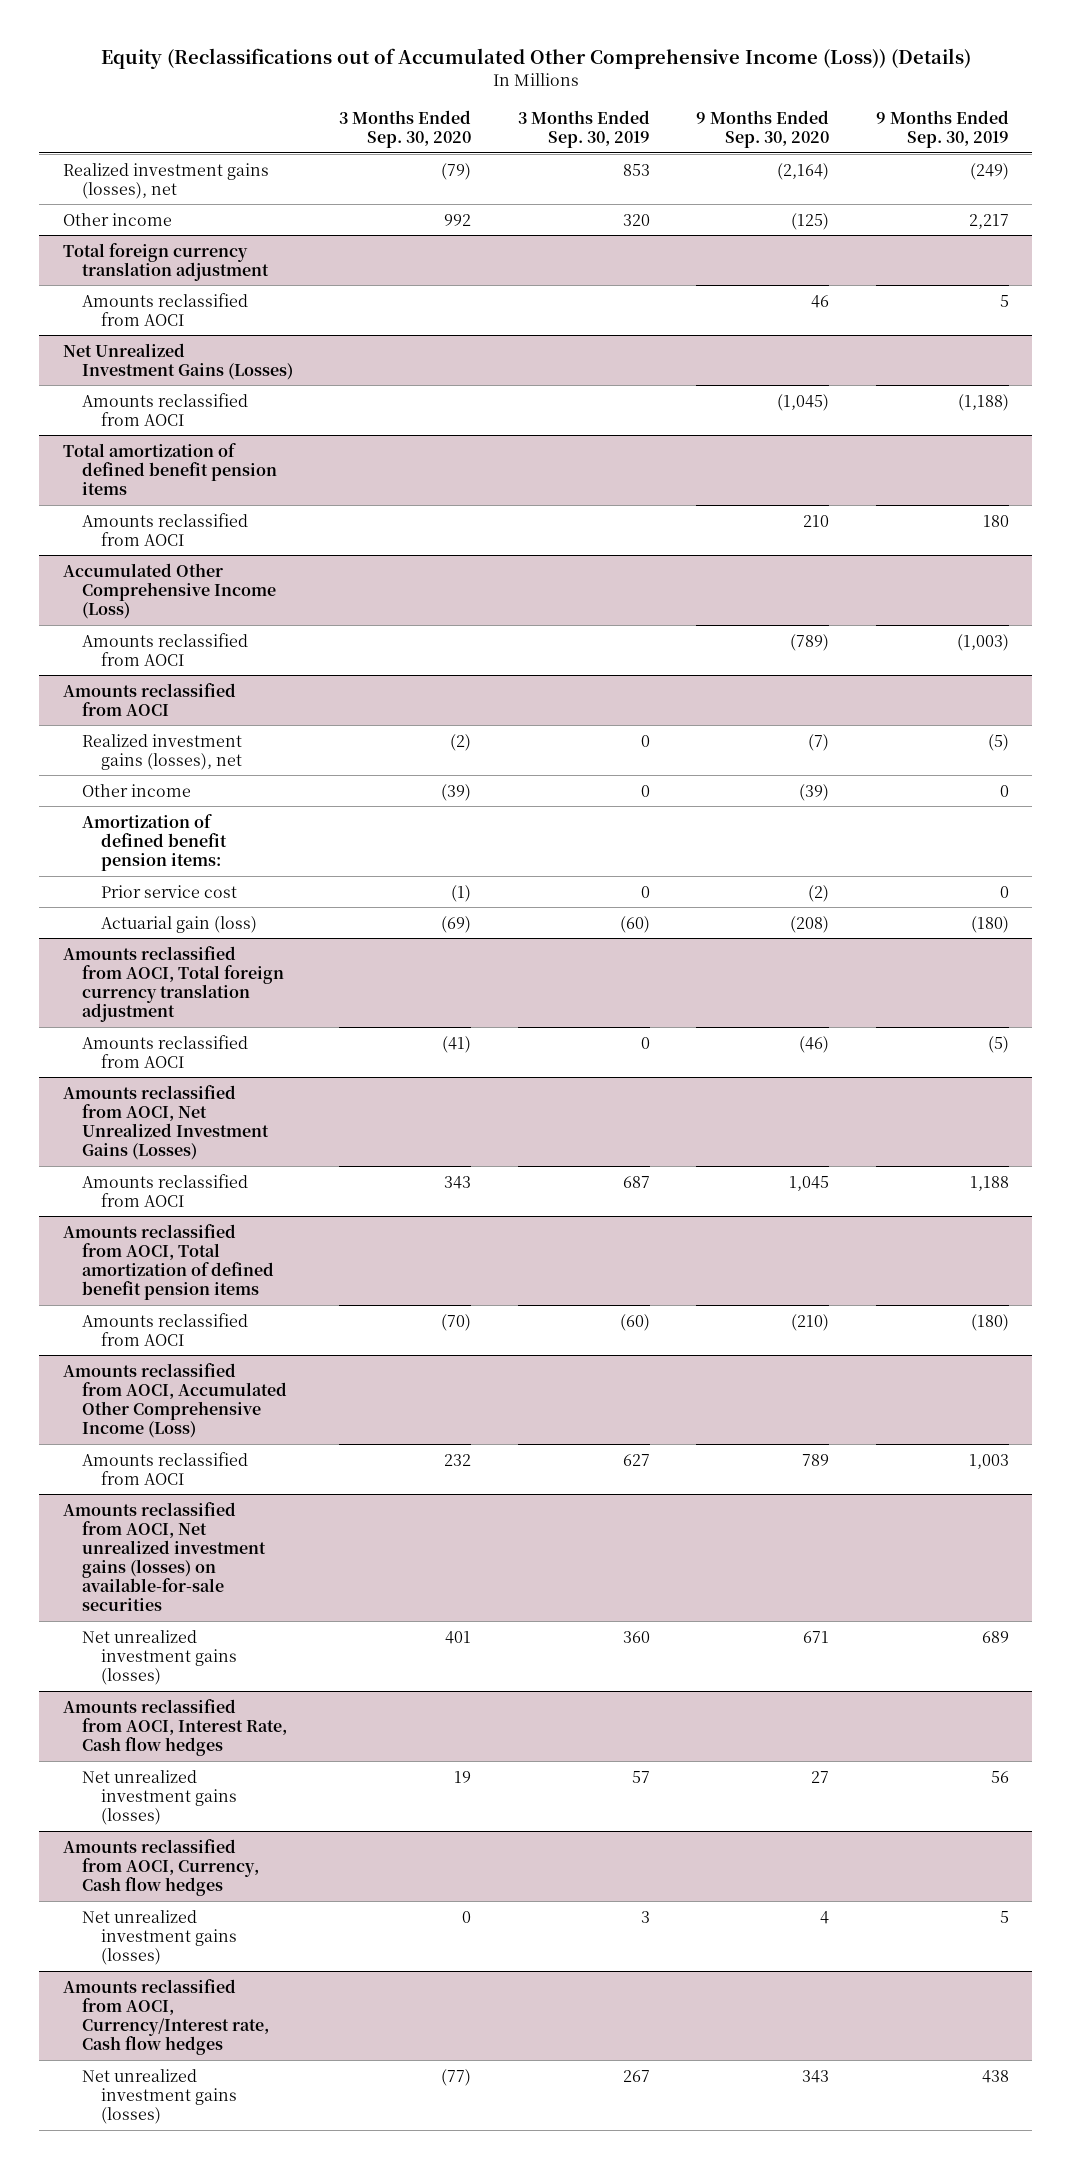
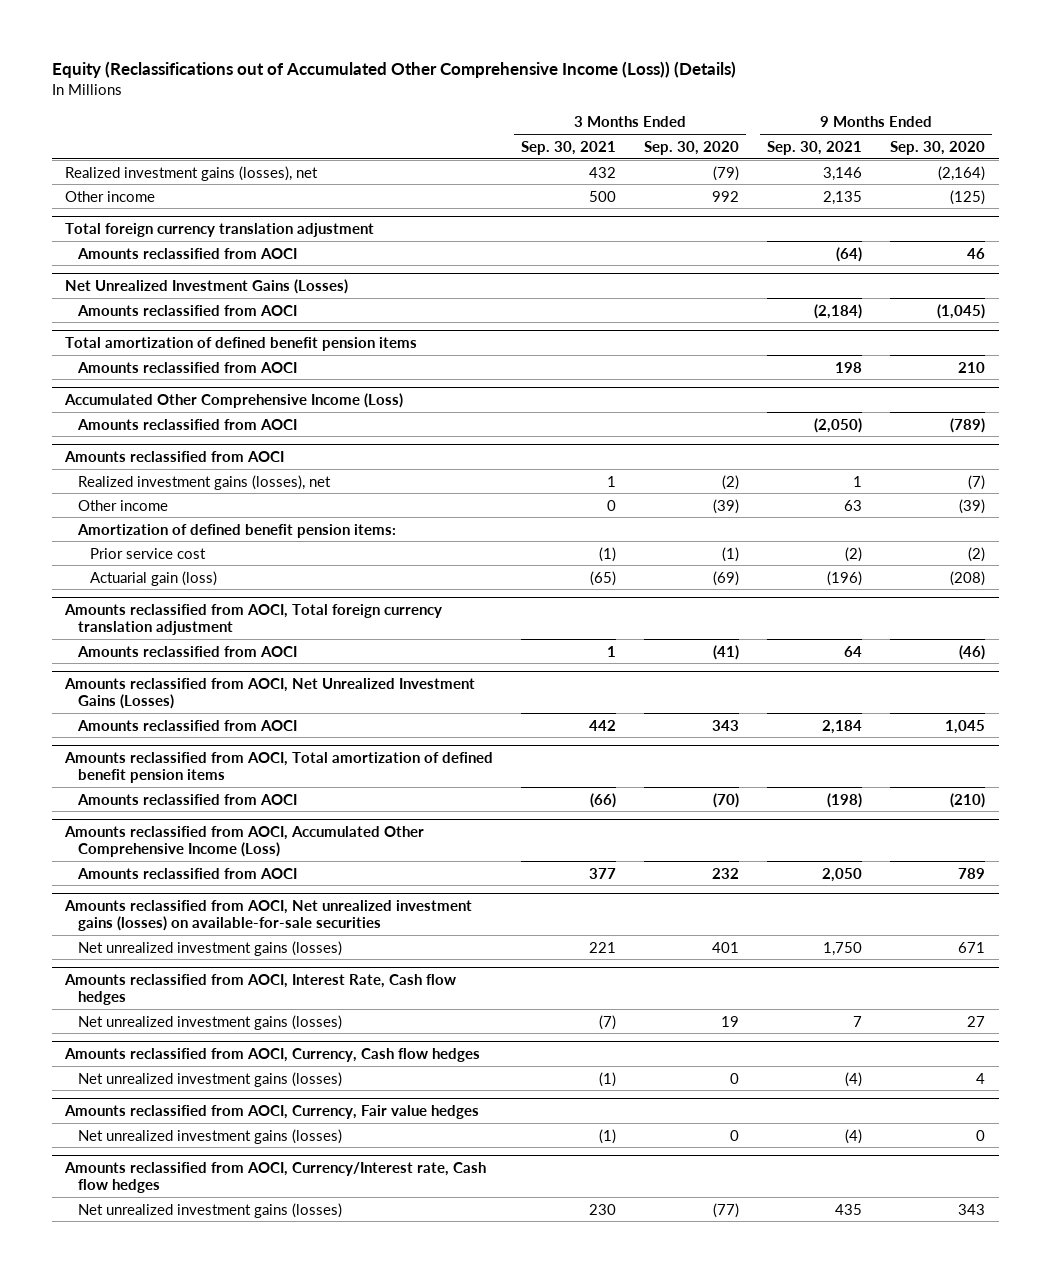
[517,109,650,149] 3 Months Ended Sep. 30, 2019 -> none
[875,109,1009,149] 9 Months Ended Sep. 30, 2019 -> none
none -> [521,140,617,155] Sep. 30, 2021
none -> [766,140,862,155] Sep. 30, 2021
none -> [64,1105,480,1120] Amounts reclassified from AOCI, Currency, Fair value hedges
none -> [77,1128,342,1144] Net unrealized investment gains (losses)

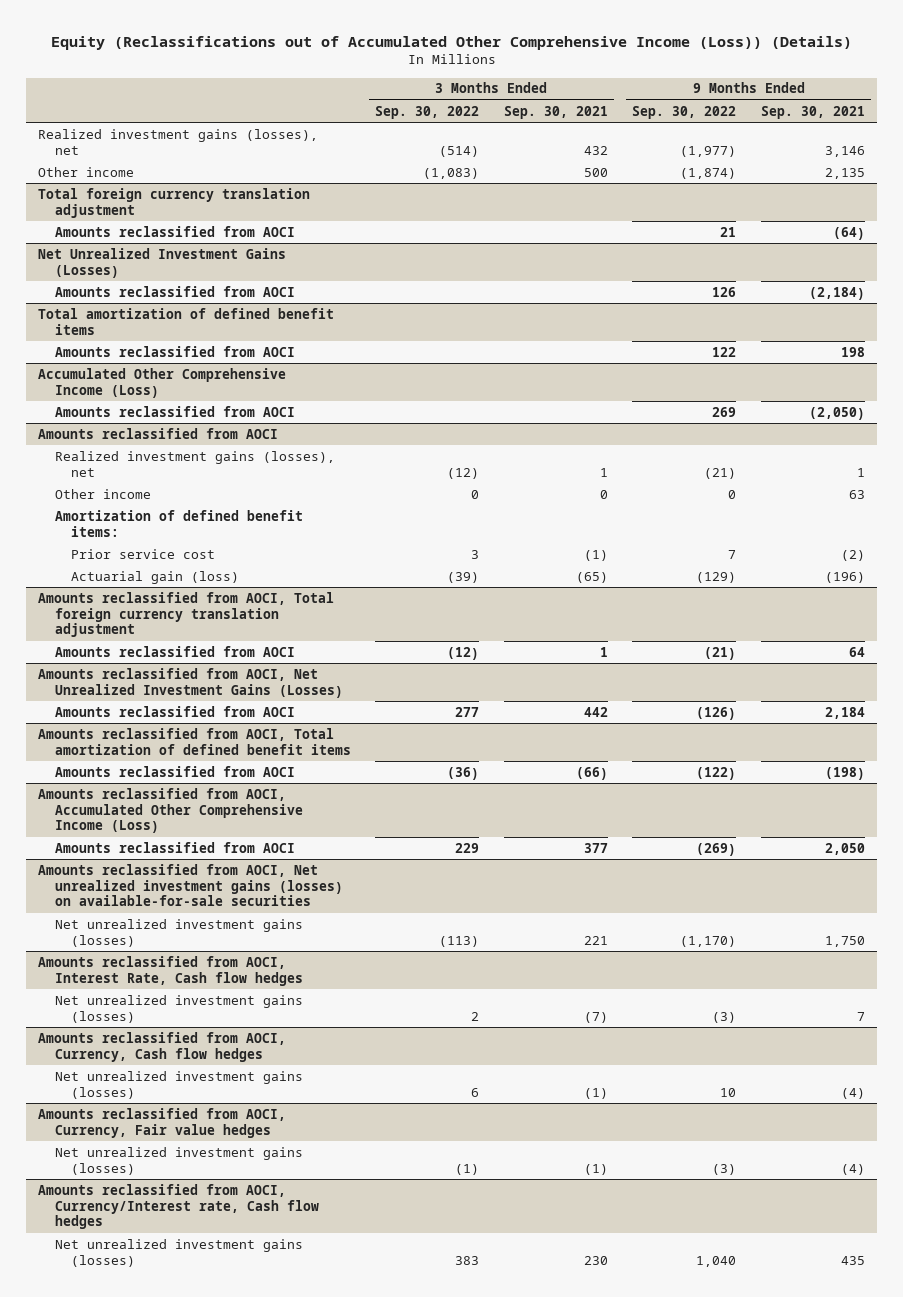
[644,140,740,155] Sep. 30, 2020 -> none
[889,140,985,155] Sep. 30, 2020 -> none
none -> [375,105,480,119] Sep. 30, 2022
none -> [632,105,737,119] Sep. 30, 2022
[65,337,418,352] Total amortization of defined benefit pension items -> [38,307,335,335] Total amortization of defined benefit items
[76,523,396,538] Amortization of defined benefit pension items: -> [54,509,303,537] Amortization of defined benefit items:
[64,752,494,784] Amounts reclassified from AOCI, Total amortization of defined benefit pension items -> [38,727,351,755] Amounts reclassified from AOCI, Total amortization of defined benefit items

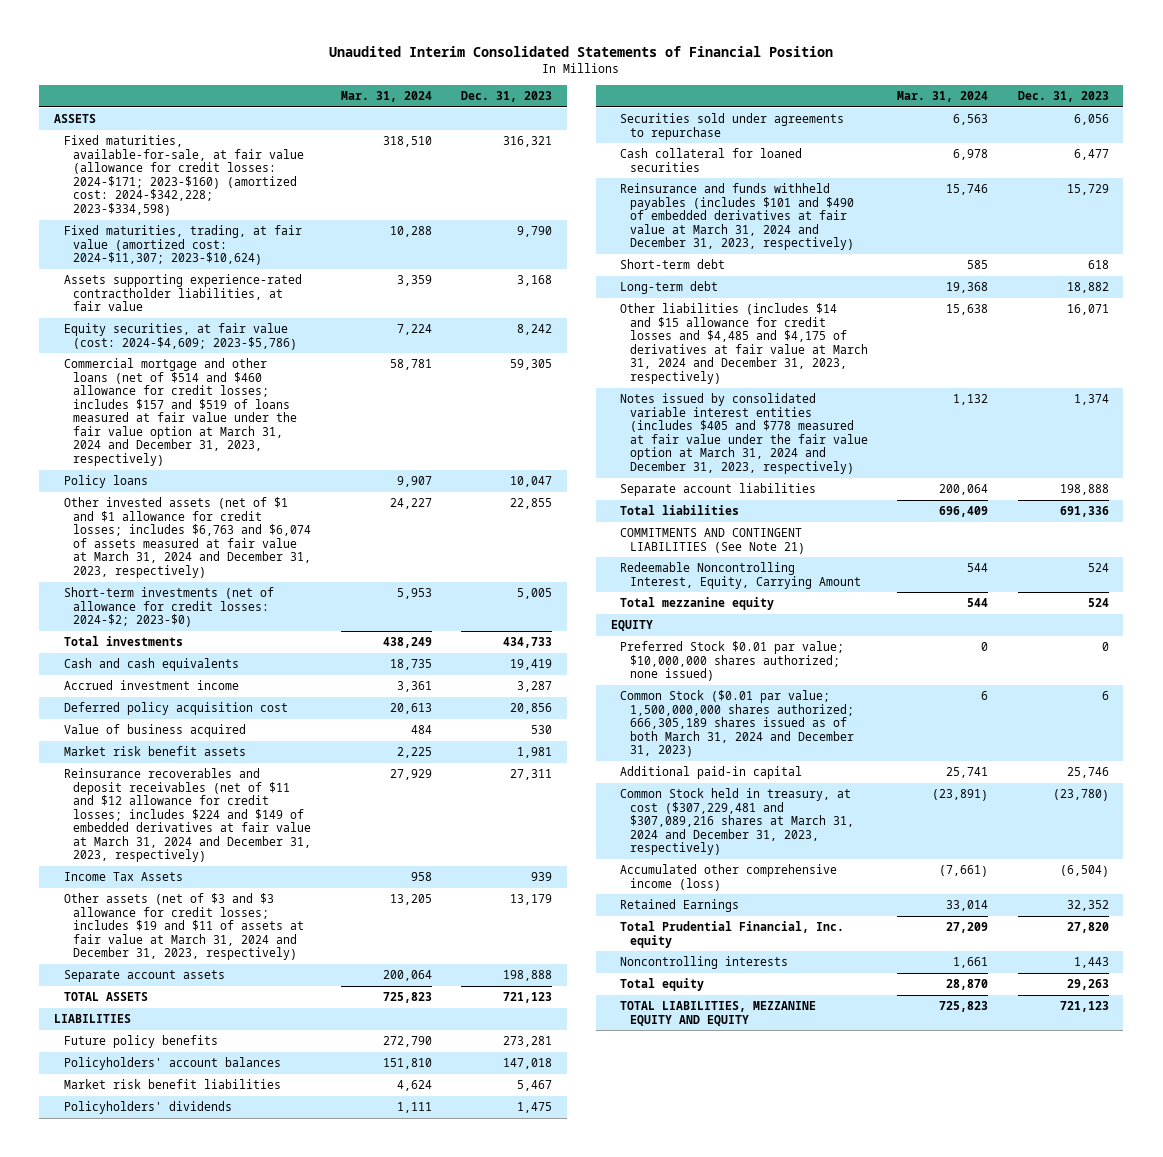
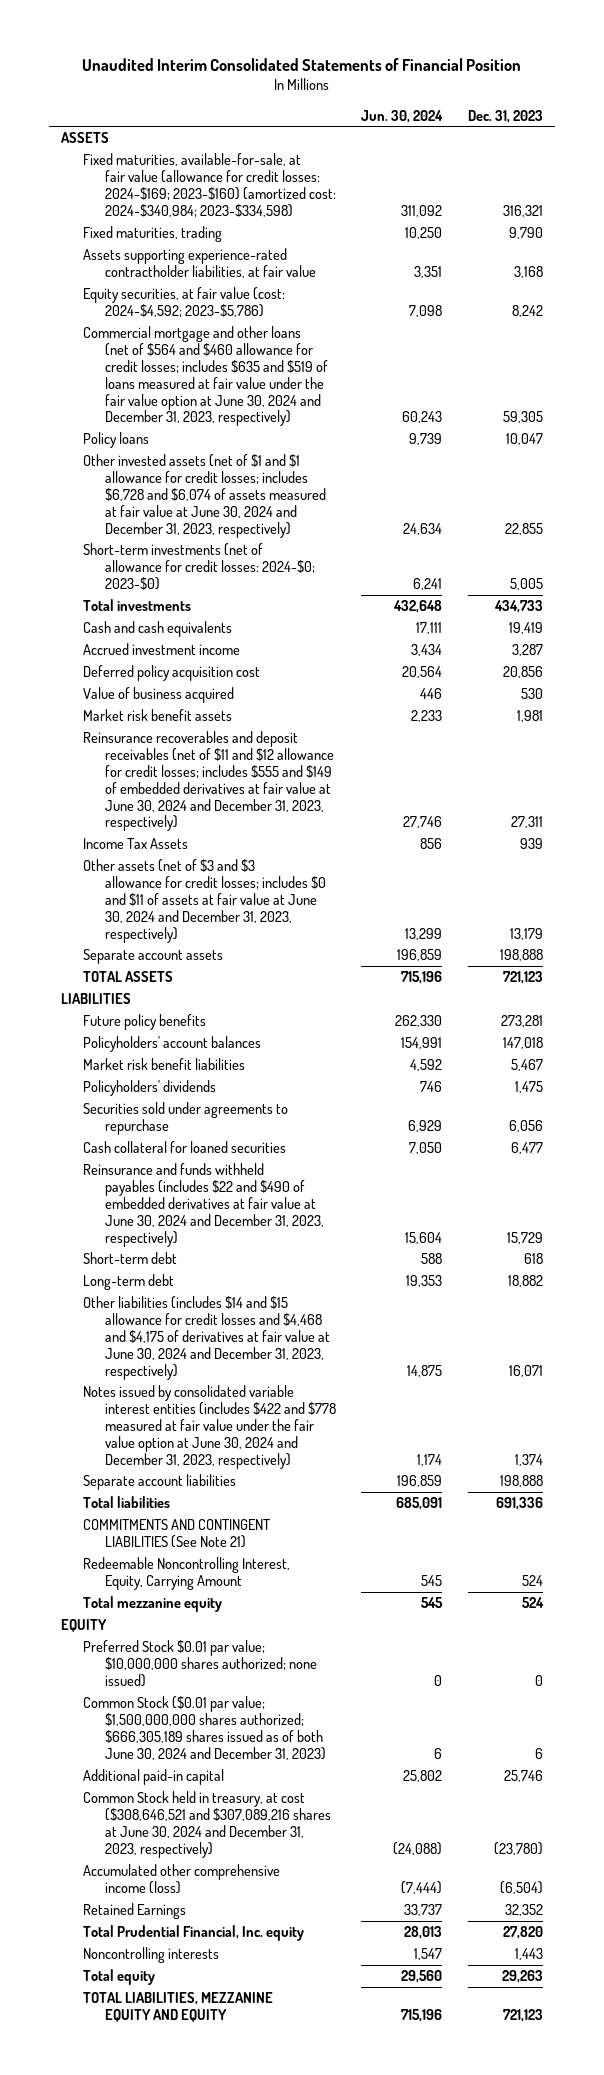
[340,90,432,102] Mar. 31, 2024 -> none
none -> [361,109,444,123] Jun. 30, 2024
[63,135,305,216] Fixed maturities, available-for-sale, at fair value (allowance for credit losses: 2024-$171; 2023-$160) (amortized cost: 2024-$342,228; 2023-$334,598) -> [83,153,337,217] Fixed maturities, available-for-sale, at fair value (allowance for credit losses: 2024-$169; 2023-$160) (amortized cost: 2024-$340,984; 2023-$334,598)
[63,225,302,266] Fixed maturities, trading, at fair value (amortized cost: 2024-$11,307; 2023-$10,624) -> [83,226,223,243] Fixed maturities, trading
[63,323,298,350] Equity securities, at fair value (cost: 2024-$4,609; 2023-$5,786) -> [83,287,286,318] Equity securities, at fair value (cost: 2024-$4,592; 2023-$5,786)
[63,358,298,466] Commercial mortgage and other loans (net of $514 and $460 allowance for credit losses; includes $157 and $519 of loans measured at fair value under the fair value option at March 31, 2024 and December 31, 2023, respectively) -> [83,326,329,427] Commercial mortgage and other loans (net of $564 and $460 allowance for credit losses; includes $635 and $519 of loans measured at fair value under the fair value option at June 30, 2024 and December 31, 2023, respectively)
[63,497,312,578] Other invested assets (net of $1 and $1 allowance for credit losses; includes $6,763 and $6,074 of assets measured at fair value at March 31, 2024 and December 31, 2023, respectively) -> [83,454,327,538] Other invested assets (net of $1 and $1 allowance for credit losses; includes $6,728 and $6,074 of assets measured at fair value at June 30, 2024 and December 31, 2023, respectively)
[63,587,274,628] Short-term investments (net of allowance for credit losses: 2024-$2; 2023-$0) -> [83,543,316,590] Short-term investments (net of allowance for credit losses: 2024-$0; 2023-$0)
[63,768,312,863] Reinsurance recoverables and deposit receivables (net of $11 and $12 allowance for credit losses; includes $224 and $149 of embedded derivatives at fair value at March 31, 2024 and December 31, 2023, respectively) -> [83,731,335,832] Reinsurance recoverables and deposit receivables (net of $11 and $12 allowance for credit losses; includes $555 and $149 of embedded derivatives at fair value at June 30, 2024 and December 31, 2023, respectively)
[63,893,305,961] Other assets (net of $3 and $3 allowance for credit losses; includes $19 and $11 of assets at fair value at March 31, 2024 and December 31, 2023, respectively) -> [83,859,327,943] Other assets (net of $3 and $3 allowance for credit losses; includes $0 and $11 of assets at fair value at June 30, 2024 and December 31, 2023, respectively)
[620,183,854,251] Reinsurance and funds withheld payables (includes $101 and $490 of embedded derivatives at fair value at March 31, 2024 and December 31, 2023, respectively) -> [83,1163,325,1247] Reinsurance and funds withheld payables (includes $22 and $490 of embedded derivatives at fair value at June 30, 2024 and December 31, 2023, respectively)
[620,303,868,384] Other liabilities (includes $14 and $15 allowance for credit losses and $4,485 and $4,175 of derivatives at fair value at March 31, 2024 and December 31, 2023, respectively) -> [83,1296,331,1380] Other liabilities (includes $14 and $15 allowance for credit losses and $4,468 and $4,175 of derivatives at fair value at June 30, 2024 and December 31, 2023, respectively)
[620,393,868,474] Notes issued by consolidated variable interest entities (includes $405 and $778 measured at fair value under the fair value option at March 31, 2024 and December 31, 2023, respectively) -> [83,1385,337,1469] Notes issued by consolidated variable interest entities (includes $422 and $778 measured at fair value under the fair value option at June 30, 2024 and December 31, 2023, respectively)
[620,690,854,758] Common Stock ($0.01 par value; 1,500,000,000 shares authorized; 666,305,189 shares issued as of both March 31, 2024 and December 31, 2023) -> [83,1696,327,1760] Common Stock ($0.01 par value; $1,500,000,000 shares authorized; $666,305,189 shares issued as of both June 30, 2024 and December 31, 2023)
[620,788,854,856] Common Stock held in treasury, at cost ($307,229,481 and $307,089,216 shares at March 31, 2024 and December 31, 2023, respectively) -> [83,1791,332,1858] Common Stock held in treasury, at cost ($308,646,521 and $307,089,216 shares at June 30, 2024 and December 31, 2023, respectively)

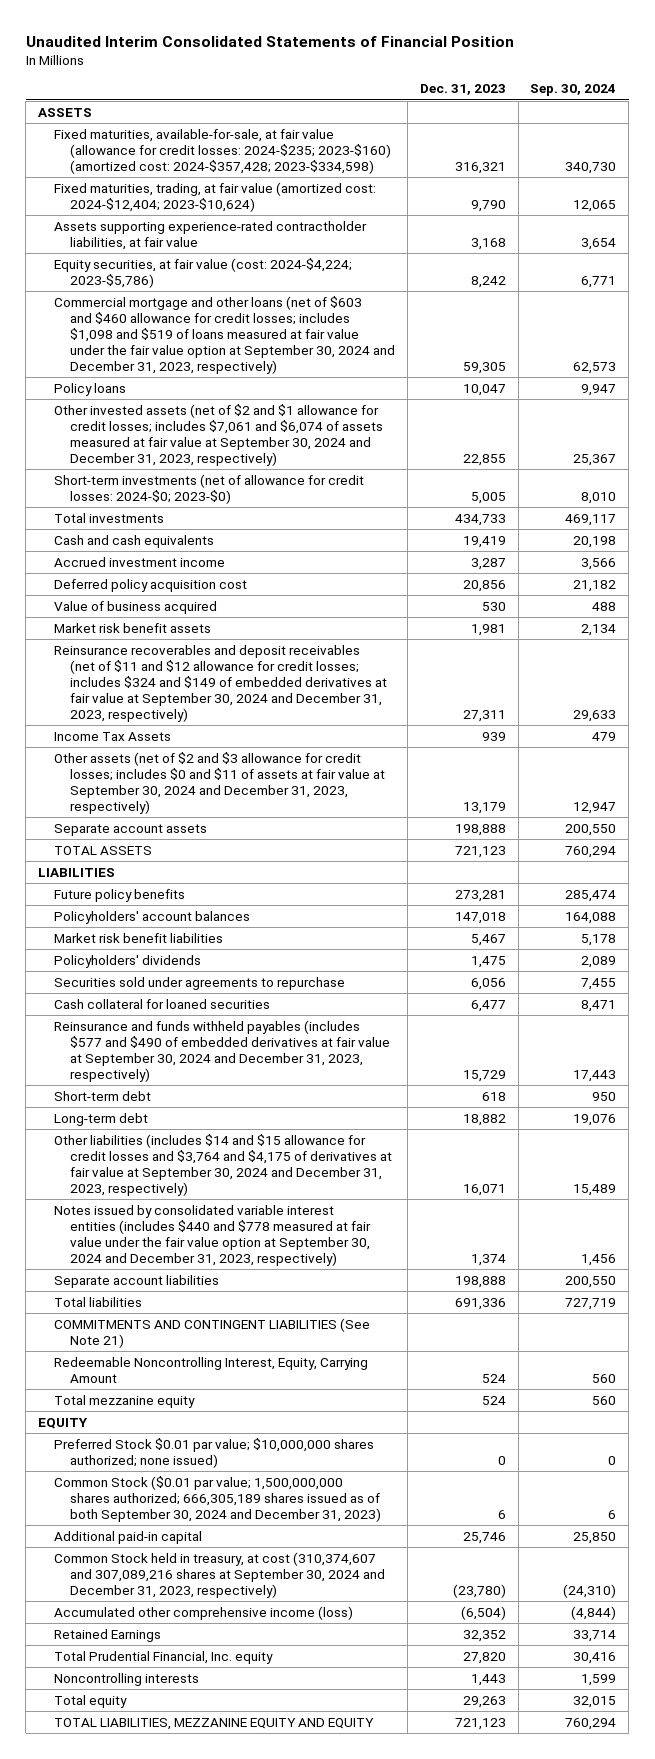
[361,109,444,123] Jun. 30, 2024 -> none
none -> [530,84,617,97] Sep. 30, 2024
[83,153,337,217] Fixed maturities, available-for-sale, at fair value (allowance for credit losses: 2024-$169; 2023-$160) (amortized cost: 2024-$340,984; 2023-$334,598) -> [54,128,391,174] Fixed maturities, available-for-sale, at fair value (allowance for credit losses: 2024-$235; 2023-$160) (amortized cost: 2024-$357,428; 2023-$334,598)
[83,226,223,243] Fixed maturities, trading -> [54,181,377,212] Fixed maturities, trading, at fair value (amortized cost: 2024-$12,404; 2023-$10,624)
[83,287,286,318] Equity securities, at fair value (cost: 2024-$4,592; 2023-$5,786) -> [54,257,353,288] Equity securities, at fair value (cost: 2024-$4,224; 2023-$5,786)
[83,326,329,427] Commercial mortgage and other loans (net of $564 and $460 allowance for credit losses; includes $635 and $519 of loans measured at fair value under the fair value option at June 30, 2024 and December 31, 2023, respectively) -> [54,295,395,375] Commercial mortgage and other loans (net of $603 and $460 allowance for credit losses; includes $1,098 and $519 of loans measured at fair value under the fair value option at September 30, 2024 and December 31, 2023, respectively)
[83,454,327,538] Other invested assets (net of $1 and $1 allowance for credit losses; includes $6,728 and $6,074 of assets measured at fair value at June 30, 2024 and December 31, 2023, respectively) -> [54,403,383,467] Other invested assets (net of $2 and $1 allowance for credit losses; includes $7,061 and $6,074 of assets measured at fair value at September 30, 2024 and December 31, 2023, respectively)
[83,731,335,832] Reinsurance recoverables and deposit receivables (net of $11 and $12 allowance for credit losses; includes $555 and $149 of embedded derivatives at fair value at June 30, 2024 and December 31, 2023, respectively) -> [54,644,387,723] Reinsurance recoverables and deposit receivables (net of $11 and $12 allowance for credit losses; includes $324 and $149 of embedded derivatives at fair value at September 30, 2024 and December 31, 2023, respectively)
[83,859,327,943] Other assets (net of $3 and $3 allowance for credit losses; includes $0 and $11 of assets at fair value at June 30, 2024 and December 31, 2023, respectively) -> [54,751,385,815] Other assets (net of $2 and $3 allowance for credit losses; includes $0 and $11 of assets at fair value at September 30, 2024 and December 31, 2023, respectively)
[83,1163,325,1247] Reinsurance and funds withheld payables (includes $22 and $490 of embedded derivatives at fair value at June 30, 2024 and December 31, 2023, respectively) -> [54,1019,390,1083] Reinsurance and funds withheld payables (includes $577 and $490 of embedded derivatives at fair value at September 30, 2024 and December 31, 2023, respectively)
[83,1296,331,1380] Other liabilities (includes $14 and $15 allowance for credit losses and $4,468 and $4,175 of derivatives at fair value at June 30, 2024 and December 31, 2023, respectively) -> [54,1133,392,1197] Other liabilities (includes $14 and $15 allowance for credit losses and $3,764 and $4,175 of derivatives at fair value at September 30, 2024 and December 31, 2023, respectively)
[83,1385,337,1469] Notes issued by consolidated variable interest entities (includes $422 and $778 measured at fair value under the fair value option at June 30, 2024 and December 31, 2023, respectively) -> [54,1204,371,1267] Notes issued by consolidated variable interest entities (includes $440 and $778 measured at fair value under the fair value option at September 30, 2024 and December 31, 2023, respectively)
[83,1696,327,1760] Common Stock ($0.01 par value; $1,500,000,000 shares authorized; $666,305,189 shares issued as of both June 30, 2024 and December 31, 2023) -> [54,1475,381,1522] Common Stock ($0.01 par value; 1,500,000,000 shares authorized; 666,305,189 shares issued as of both September 30, 2024 and December 31, 2023)
[83,1791,332,1858] Common Stock held in treasury, at cost ($308,646,521 and $307,089,216 shares at June 30, 2024 and December 31, 2023, respectively) -> [54,1551,385,1598] Common Stock held in treasury, at cost (310,374,607 and 307,089,216 shares at September 30, 2024 and December 31, 2023, respectively)

